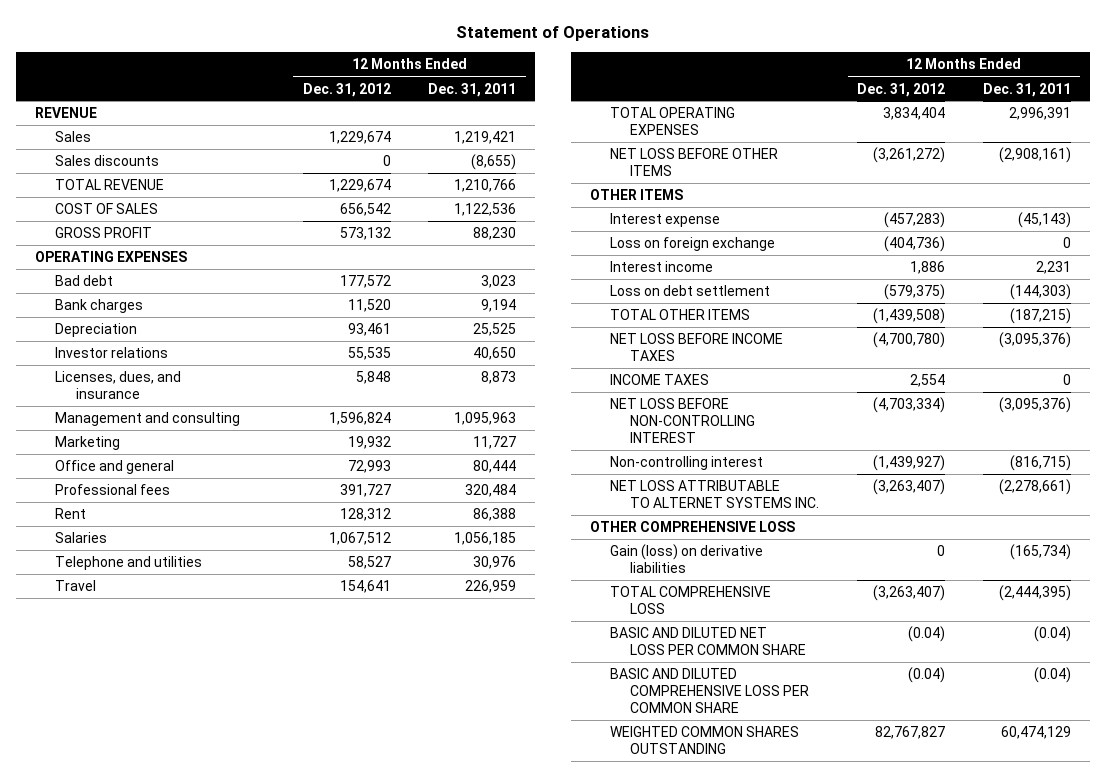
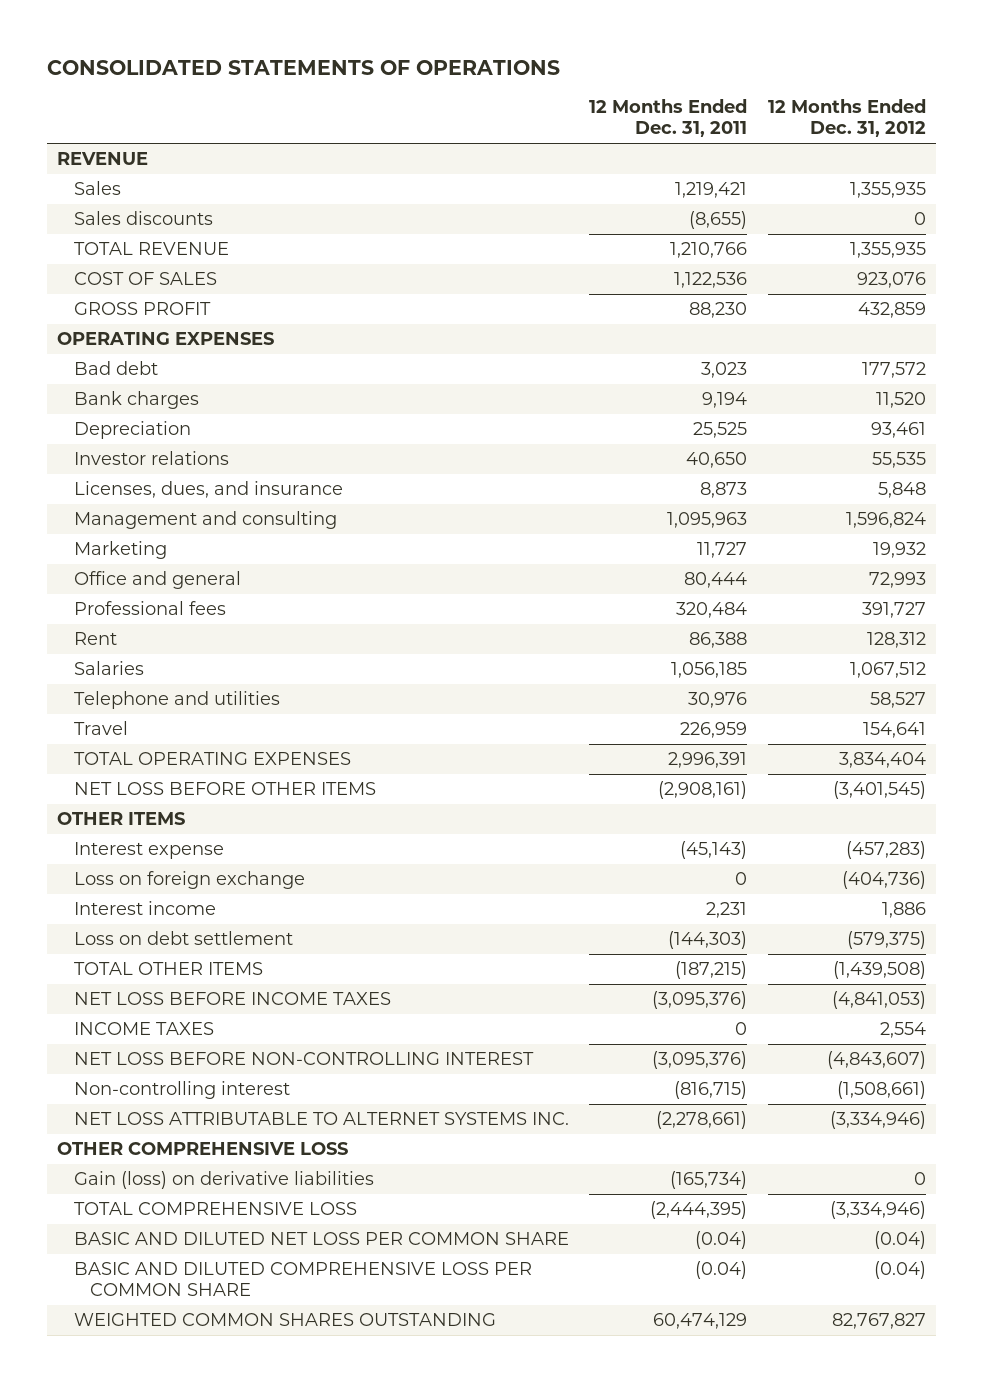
[456,26,650,42] Statement of Operations -> [46,59,560,75] CONSOLIDATED STATEMENTS OF OPERATIONS
[328,131,391,145] 1,229,674 -> [849,182,926,199] 1,355,935
[328,179,391,193] 1,229,674 -> [849,242,926,259] 1,355,935
[339,203,391,217] 656,542 -> [856,272,926,289] 923,076
[339,227,391,241] 573,132 -> [857,302,926,319] 432,859
[873,147,946,164] (3,261,272) -> [832,781,926,800] (3,401,545)
[873,332,946,349] (4,700,780) -> [831,991,926,1010] (4,841,053)
[873,397,946,414] (4,703,334) -> [826,1051,926,1070] (4,843,607)
[873,455,946,472] (1,439,927) -> [836,1081,926,1100] (1,508,661)
[873,479,946,496] (3,263,407) -> [829,1111,926,1130] (3,334,946)
[873,585,946,602] (3,263,407) -> [829,1201,926,1220] (3,334,946)

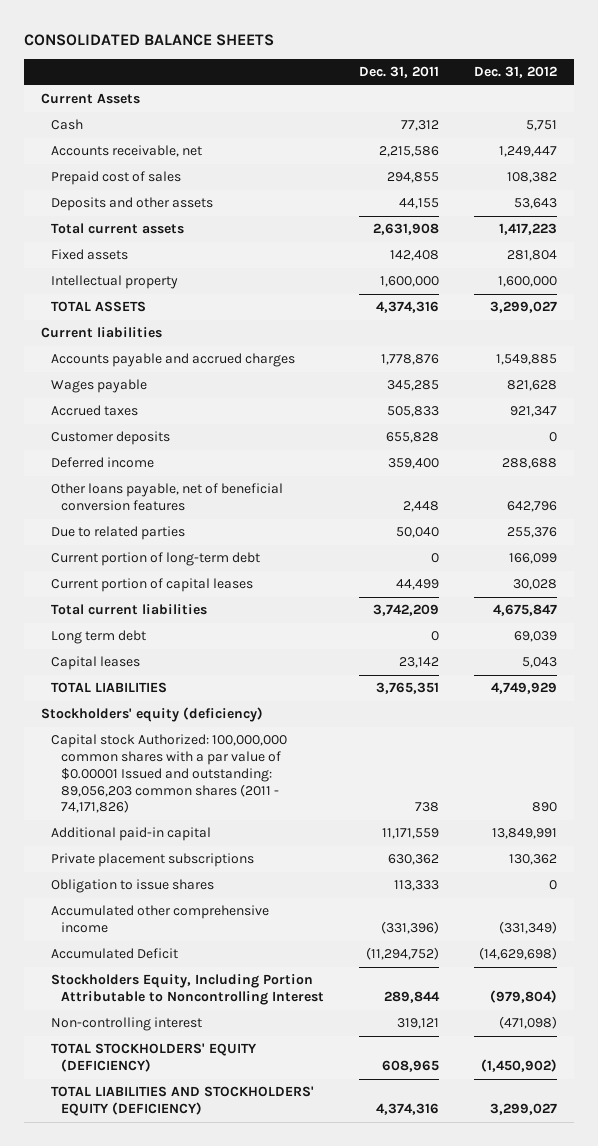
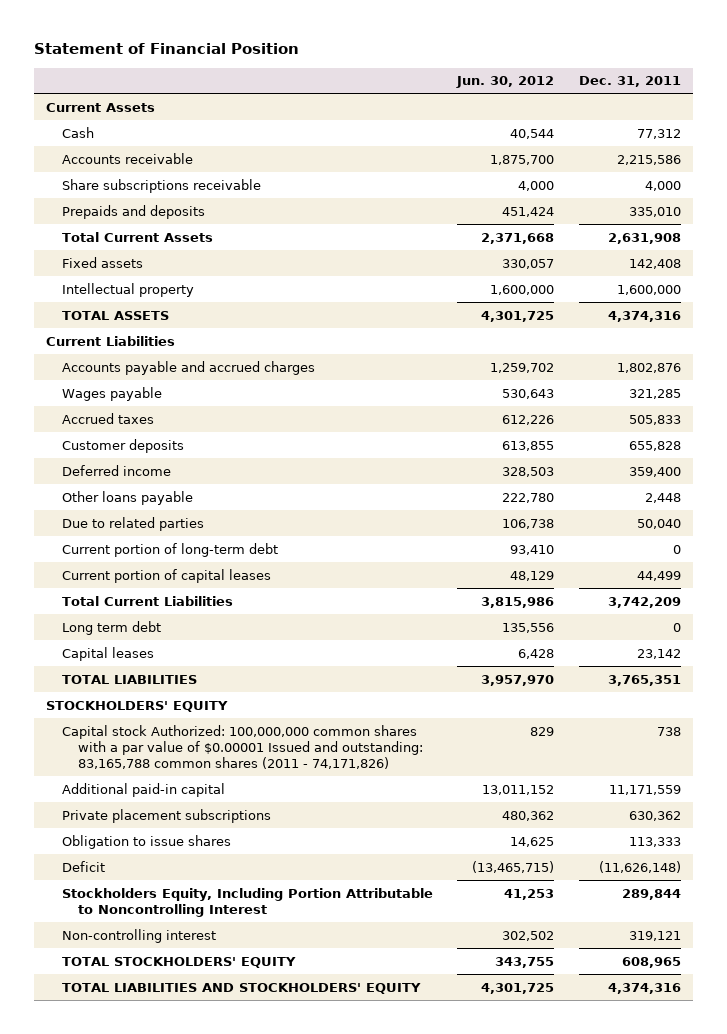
[23,34,274,47] CONSOLIDATED BALANCE SHEETS -> [34,43,300,55] Statement of Financial Position
[473,66,557,79] Dec. 31, 2012 -> none
none -> [456,76,555,89] Jun. 30, 2012
[51,171,182,186] Prepaid cost of sales -> none
[51,197,214,212] Deposits and other assets -> none
[51,145,203,158] Accounts receivable, net -> [62,152,194,164] Accounts receivable
none -> [62,178,262,193] Share subscriptions receivable
none -> [62,204,206,219] Prepaids and deposits
[51,223,185,235] Total current assets -> [62,231,214,242] Total Current Assets
[41,327,163,339] Current liabilities -> [46,335,176,346] Current Liabilities
[381,354,440,366] 1,778,876 -> [616,362,681,373] 1,802,876
[387,380,440,392] 345,285 -> [628,388,681,399] 321,285
[51,483,284,511] Other loans payable, net of beneficial conversion features -> [62,490,194,505] Other loans payable
[51,604,208,616] Total current liabilities -> [62,595,234,606] Total Current Liabilities
[41,707,264,723] Stockholders' equity (deficiency) -> [46,700,229,712] STOCKHOLDERS' EQUITY
[51,734,288,814] Capital stock Authorized: 100,000,000 common shares with a par value of $0.00001 Issued and outstanding: 89,056,203 common shares (2011 - 74,171,826) -> [62,724,423,769] Capital stock Authorized: 100,000,000 common shares with a par value of $0.00001 Issued and outstanding: 83,165,788 common shares (2011 - 74,171,826)
[51,905,270,933] Accumulated other comprehensive income -> none
[51,948,179,960] Accumulated Deficit -> [62,860,106,872] Deficit
[366,947,440,961] (11,294,752) -> [598,860,681,873] (11,626,148)
[51,1043,258,1072] TOTAL STOCKHOLDERS' EQUITY (DEFICIENCY) -> [62,956,297,968] TOTAL STOCKHOLDERS' EQUITY
[51,1086,315,1116] TOTAL LIABILITIES AND STOCKHOLDERS' EQUITY (DEFICIENCY) -> [62,982,422,994] TOTAL LIABILITIES AND STOCKHOLDERS' EQUITY

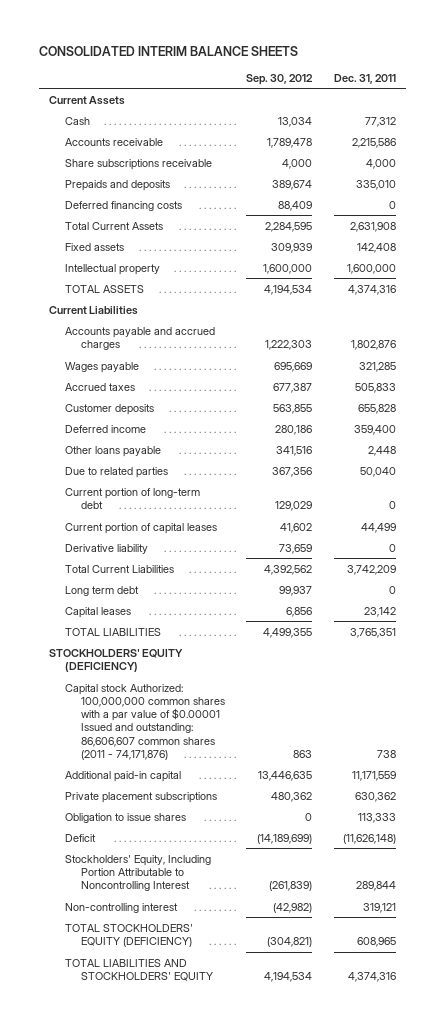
[34,43,300,55] Statement of Financial Position -> [38,45,298,56] CONSOLIDATED INTERIM BALANCE SHEETS
[456,76,555,89] Jun. 30, 2012 -> none
none -> [246,73,314,85] Sep. 30, 2012
none -> [65,200,183,211] Deferred financing costs
none -> [65,543,149,554] Derivative liability
[46,700,229,712] STOCKHOLDERS' EQUITY -> [49,648,184,672] STOCKHOLDERS' EQUITY (DEFICIENCY)
[62,724,423,769] Capital stock Authorized: 100,000,000 common shares with a par value of $0.00001 Issued and outstanding: 83,165,788 common shares (2011 - 74,171,826) -> [65,683,226,760] Capital stock Authorized: 100,000,000 common shares with a par value of $0.00001 Issued and outstanding: 86,606,607 common shares (2011 - 74,171,876)
[62,887,434,917] Stockholders Equity, Including Portion Attributable to Noncontrolling Interest -> [65,854,212,892] Stockholders' Equity, Including Portion Attributable to Noncontrolling Interest
[62,956,297,968] TOTAL STOCKHOLDERS' EQUITY -> [65,923,194,947] TOTAL STOCKHOLDERS' EQUITY (DEFICIENCY)

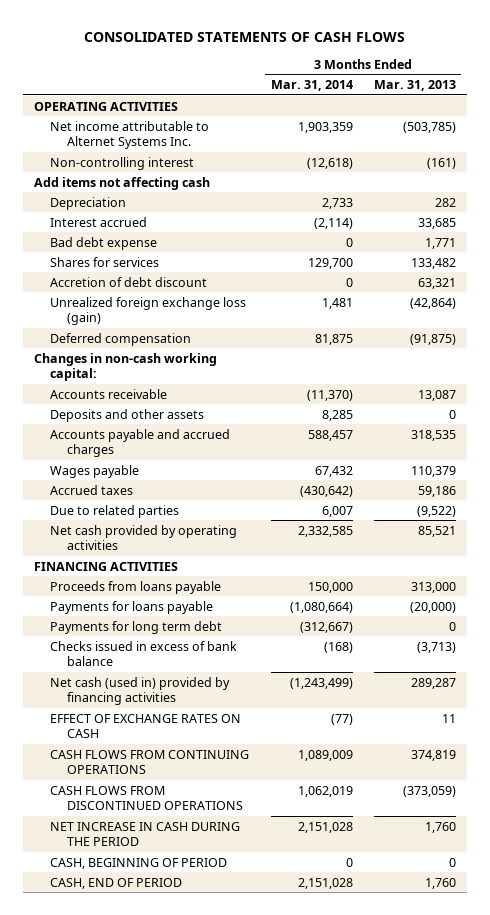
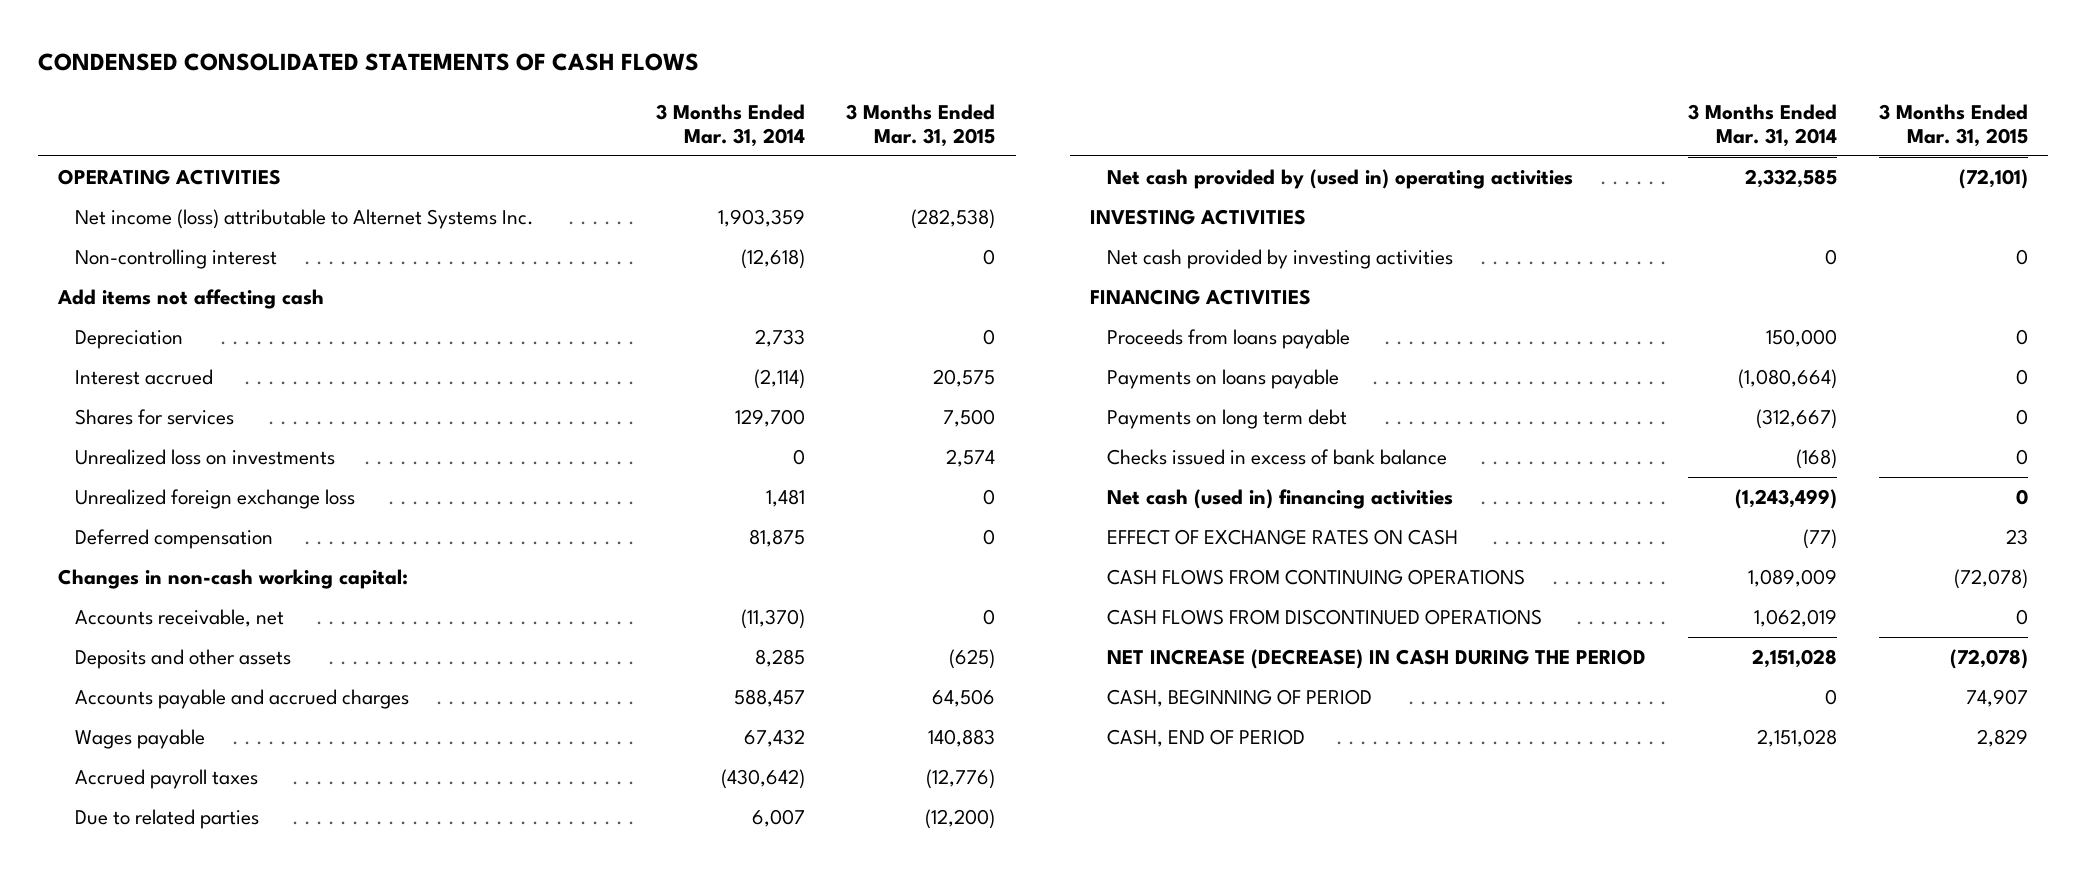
[83,31,405,42] CONSOLIDATED STATEMENTS OF CASH FLOWS -> [37,53,699,72] CONDENSED CONSOLIDATED STATEMENTS OF CASH FLOWS
[373,80,456,92] Mar. 31, 2013 -> none
none -> [846,103,996,147] 3 Months Ended Mar. 31, 2015
[50,120,210,150] Net income attributable to Alternet Systems Inc. -> [74,208,534,229] Net income (loss) attributable to Alternet Systems Inc.
[50,236,158,250] Bad debt expense -> none
[50,276,208,287] Accretion of debt discount -> none
none -> [74,448,335,465] Unrealized loss on investments
[50,296,247,326] Unrealized foreign exchange loss (gain) -> [74,488,355,509] Unrealized foreign exchange loss
[50,388,168,399] Accounts receivable -> [74,608,284,627] Accounts receivable, net
[50,484,134,495] Accrued taxes -> [74,768,258,789] Accrued payroll taxes
[50,524,238,551] Net cash provided by operating activities -> [1106,168,1573,189] Net cash provided by (used in) operating activities
none -> [1090,208,1307,225] INVESTING ACTIVITIES
none -> [1106,248,1453,269] Net cash provided by investing activities
[50,600,214,614] Payments for loans payable -> [1106,368,1339,389] Payments on loans payable
[50,620,223,634] Payments for long term debt -> [1106,408,1347,429] Payments on long term debt
[50,676,231,706] Net cash (used in) provided by financing activities -> [1106,488,1453,509] Net cash (used in) financing activities
[50,821,241,847] NET INCREASE IN CASH DURING THE PERIOD -> [1106,648,1646,669] NET INCREASE (DECREASE) IN CASH DURING THE PERIOD

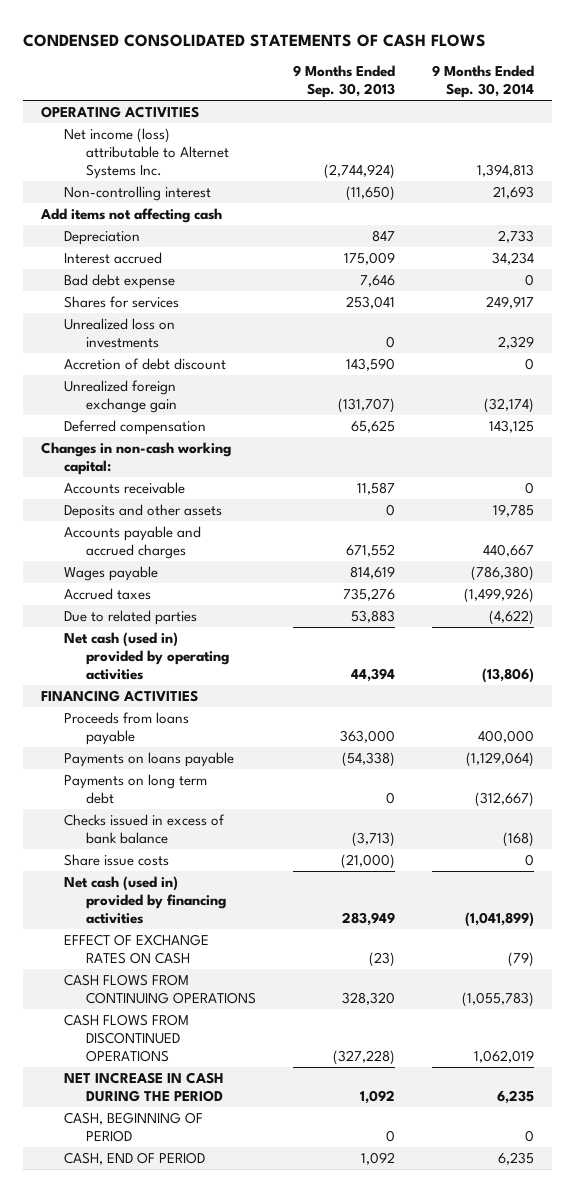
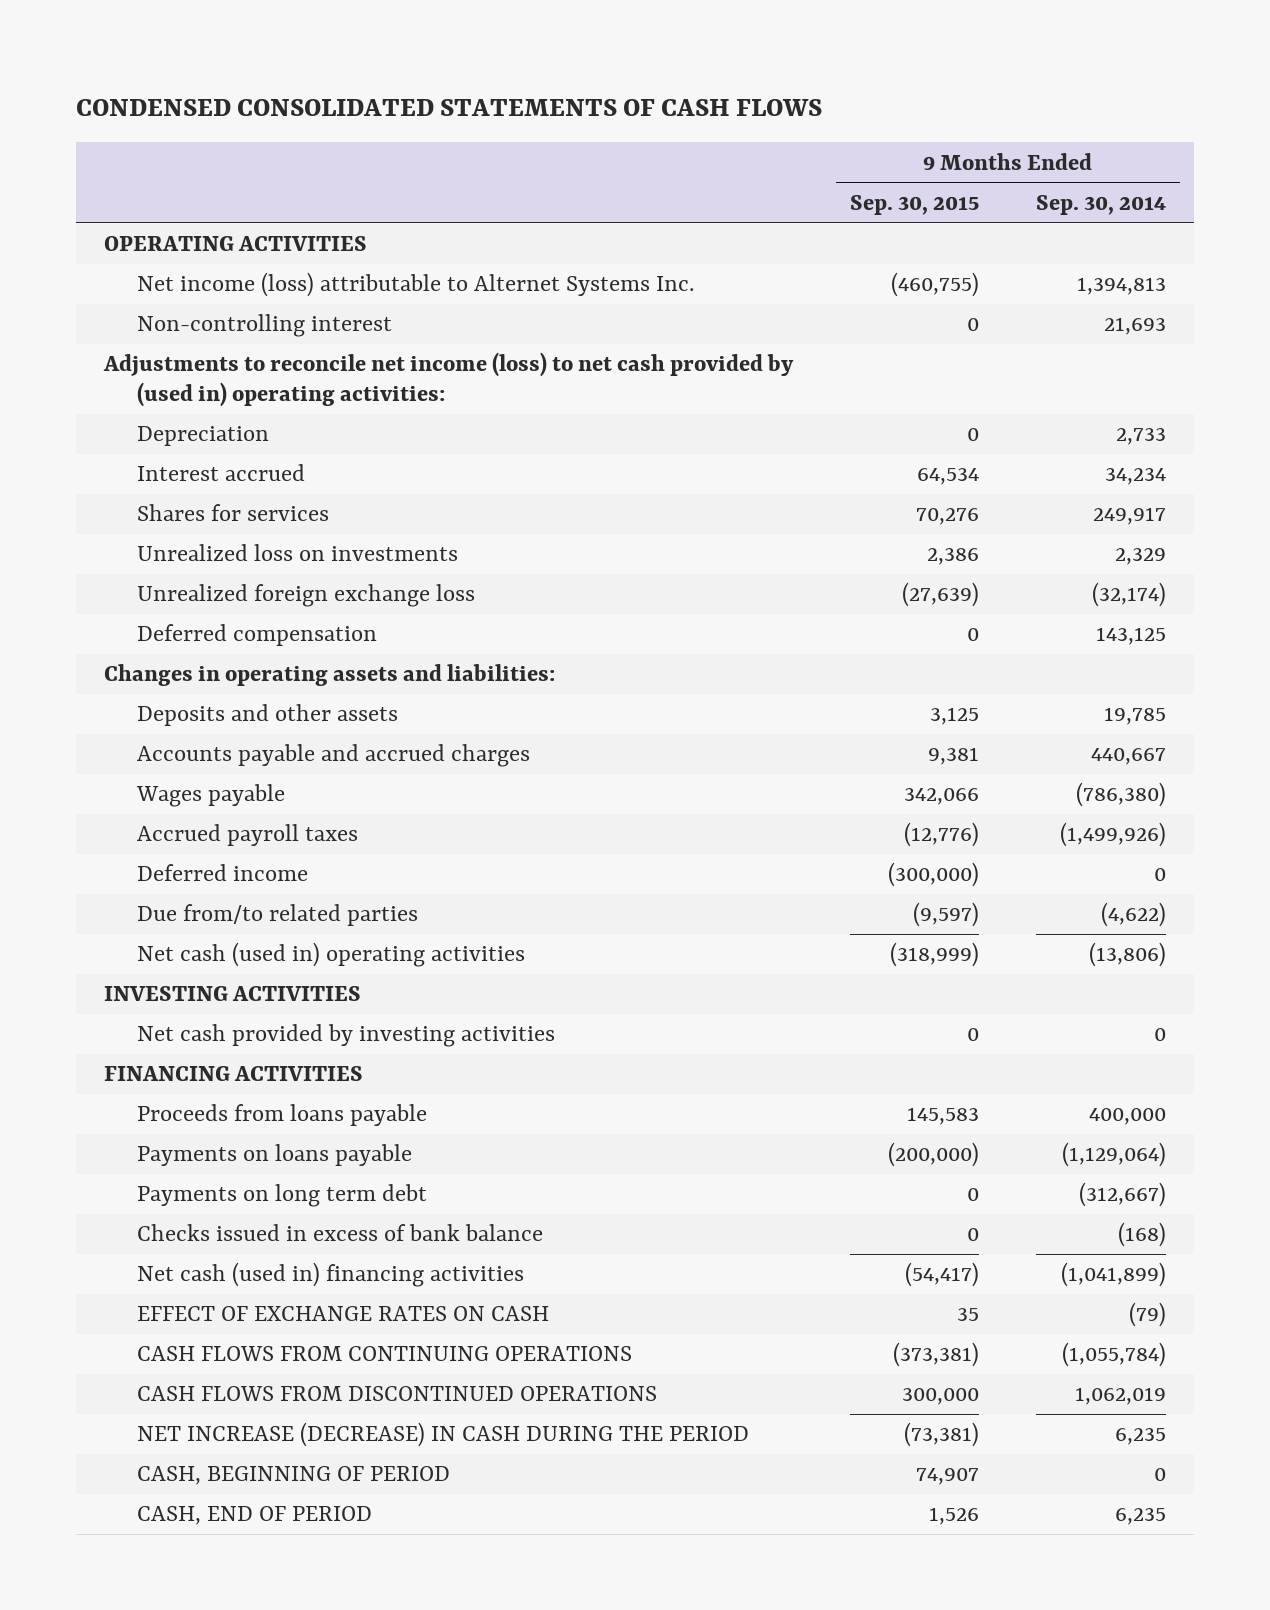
[292,65,395,99] 9 Months Ended Sep. 30, 2013 -> none
none -> [849,194,979,215] Sep. 30, 2015
[40,207,223,223] Add items not affecting cash -> [103,352,795,408] Adjustments to reconcile net income (loss) to net cash provided by (used in) operating activities:
[63,273,175,289] Bad debt expense -> none
[63,357,226,370] Accretion of debt discount -> none
[63,379,177,413] Unrealized foreign exchange gain -> [137,584,476,608] Unrealized foreign exchange loss
[63,481,185,494] Accounts receivable -> none
[41,441,232,475] Changes in non-cash working capital: -> [104,664,556,687] Changes in operating assets and liabilities:
[63,587,151,600] Accrued taxes -> [137,824,359,847] Accrued payroll taxes
none -> [137,864,309,882] Deferred income
[63,609,197,625] Due to related parties -> [137,904,419,927] Due from/to related parties
[63,631,229,680] Net cash (used in) provided by operating activities -> [137,942,526,968] Net cash (used in) operating activities
none -> [104,986,362,1002] INVESTING ACTIVITIES
none -> [137,1024,556,1048] Net cash provided by investing activities
[63,853,169,866] Share issue costs -> none
[63,875,226,924] Net cash (used in) provided by financing activities -> [137,1262,525,1288] Net cash (used in) financing activities
[461,991,534,1007] (1,055,783) -> [1061,1342,1166,1368] (1,055,784)
[63,1071,224,1102] NET INCREASE IN CASH DURING THE PERIOD -> [137,1422,750,1448] NET INCREASE (DECREASE) IN CASH DURING THE PERIOD

